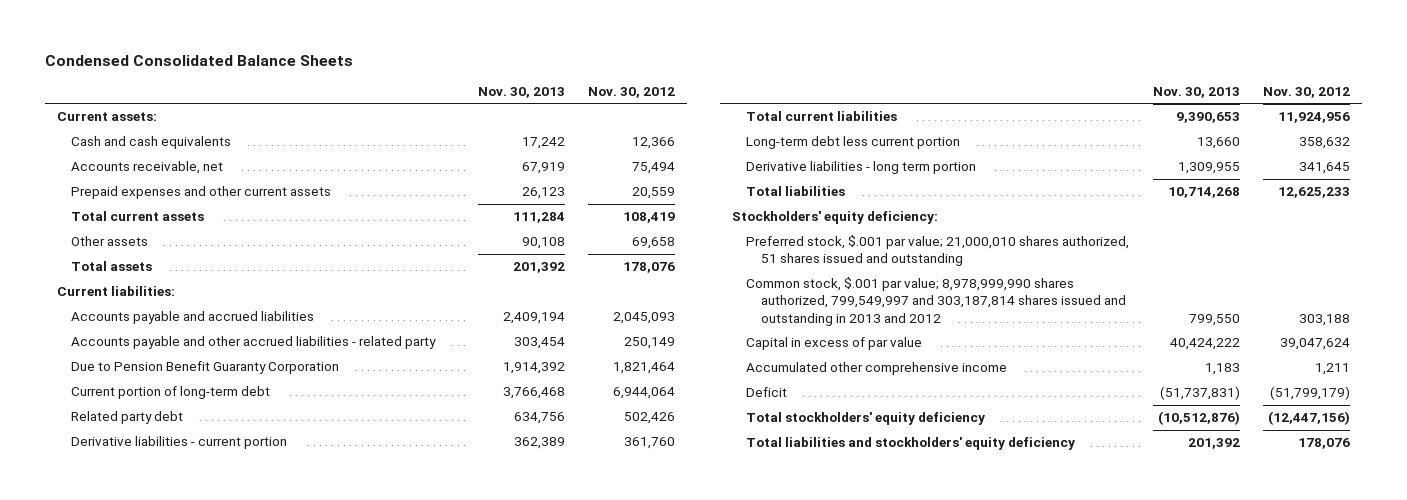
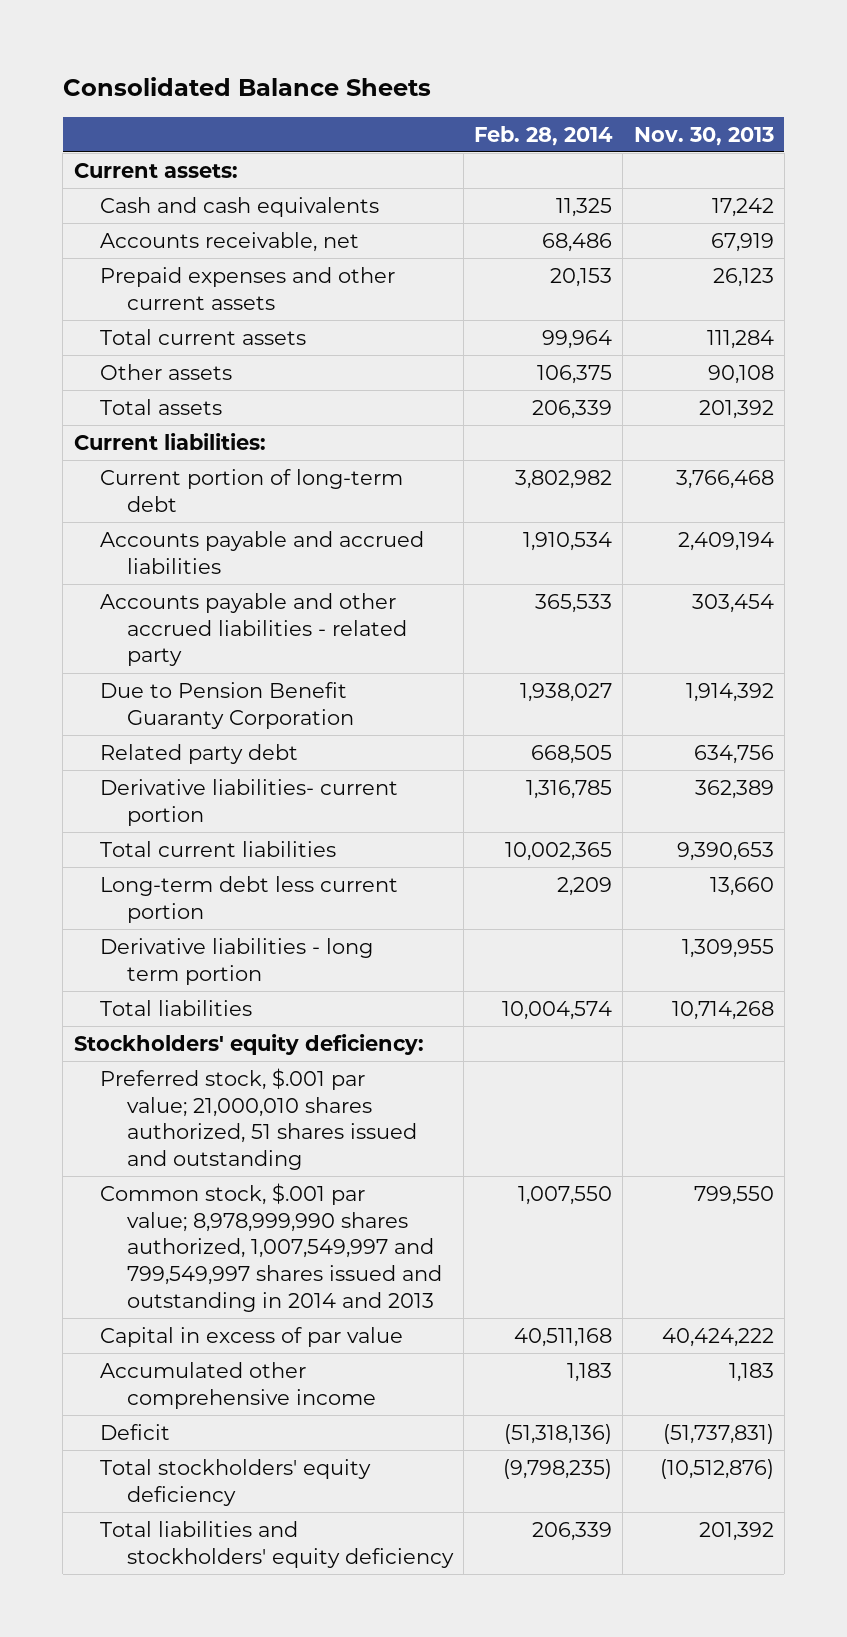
[44,54,353,66] Condensed Consolidated Balance Sheets -> [62,76,431,96] Consolidated Balance Sheets
[588,86,676,98] Nov. 30, 2012 -> none
none -> [474,125,614,146] Feb. 28, 2014
[71,386,271,400] Current portion of long-term debt -> [100,468,404,512] Current portion of long-term debt
[71,436,288,450] Derivative liabilities - current portion -> [100,778,399,826] Derivative liabilities- current portion
[746,277,1126,326] Common stock, $.001 par value; 8,978,999,990 shares authorized, 799,549,997 and 303,187,814 shares issued and outstanding in 2013 and 2012 -> [100,1182,443,1312] Common stock, $.001 par value; 8,978,999,990 shares authorized, 1,007,549,997 and 799,549,997 shares issued and outstanding in 2014 and 2013

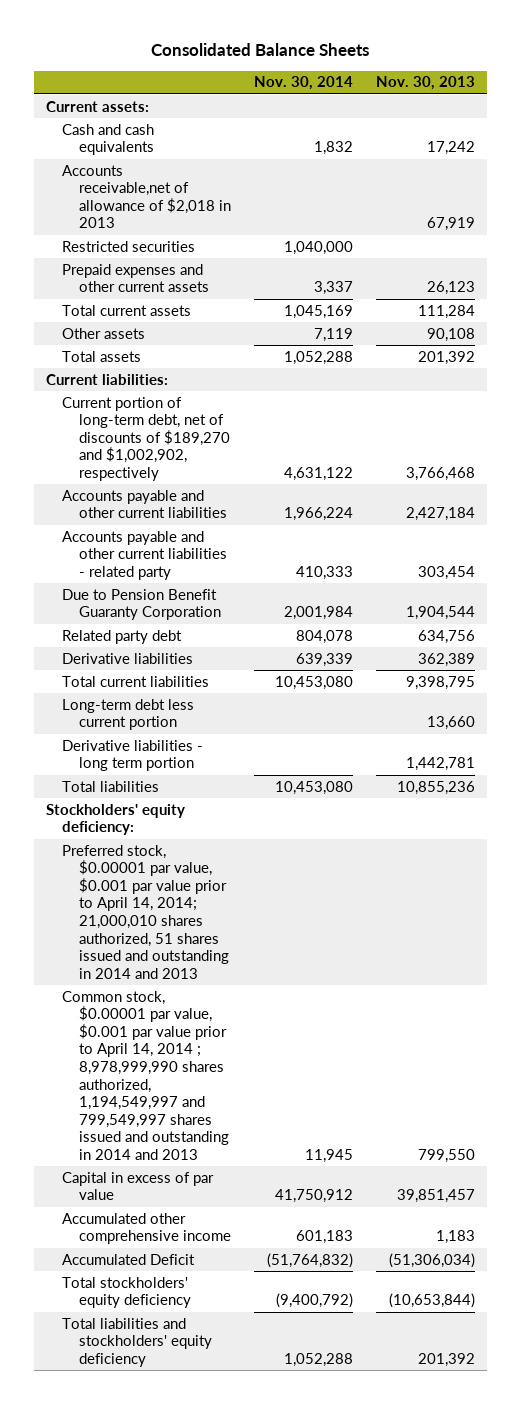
[474,125,614,146] Feb. 28, 2014 -> none
none -> [254,76,354,91] Nov. 30, 2014
[100,231,360,252] Accounts receivable, net -> [62,164,231,229] Accounts receivable,net of allowance of $2,018 in 2013
none -> [62,240,196,252] Restricted securities
[100,468,404,512] Current portion of long-term debt -> [62,396,230,481] Current portion of long-term debt, net of discounts of $189,270 and $1,002,902, respectively
[100,530,425,574] Accounts payable and accrued liabilities -> [62,489,227,519] Accounts payable and other current liabilities
[677,531,774,551] 2,409,194 -> [406,507,476,522] 2,427,184
[100,592,408,667] Accounts payable and other accrued liabilities - related party -> [62,530,227,580] Accounts payable and other current liabilities - related party
[685,682,774,702] 1,914,392 -> [406,606,476,621] 1,904,544
[100,778,399,826] Derivative liabilities- current portion -> [62,652,194,664] Derivative liabilities
[676,841,774,861] 9,390,653 -> [406,675,476,690] 9,398,795
[681,938,774,958] 1,309,955 -> [406,757,476,772] 1,442,781
[671,1000,774,1020] 10,714,268 -> [397,780,476,795] 10,855,236
[100,1067,418,1171] Preferred stock, $.001 par value; 21,000,010 shares authorized, 51 shares issued and outstanding -> [62,844,229,979] Preferred stock, $0.00001 par value, $0.001 par value prior to April 14, 2014; 21,000,010 shares authorized, 51 shares issued and outstanding in 2014 and 2013
[100,1182,443,1312] Common stock, $.001 par value; 8,978,999,990 shares authorized, 1,007,549,997 and 799,549,997 shares issued and outstanding in 2014 and 2013 -> [62,990,229,1160] Common stock, $0.00001 par value, $0.001 par value prior to April 14, 2014 ; 8,978,999,990 shares authorized, 1,194,549,997 and 799,549,997 shares issued and outstanding in 2014 and 2013
[661,1327,774,1347] 40,424,222 -> [397,1189,476,1204] 39,851,457
[100,1423,171,1440] Deficit -> [62,1253,196,1265] Accumulated Deficit
[662,1423,774,1444] (51,737,831) -> [389,1252,476,1268] (51,306,034)
[659,1458,774,1479] (10,512,876) -> [389,1293,476,1309] (10,653,844)

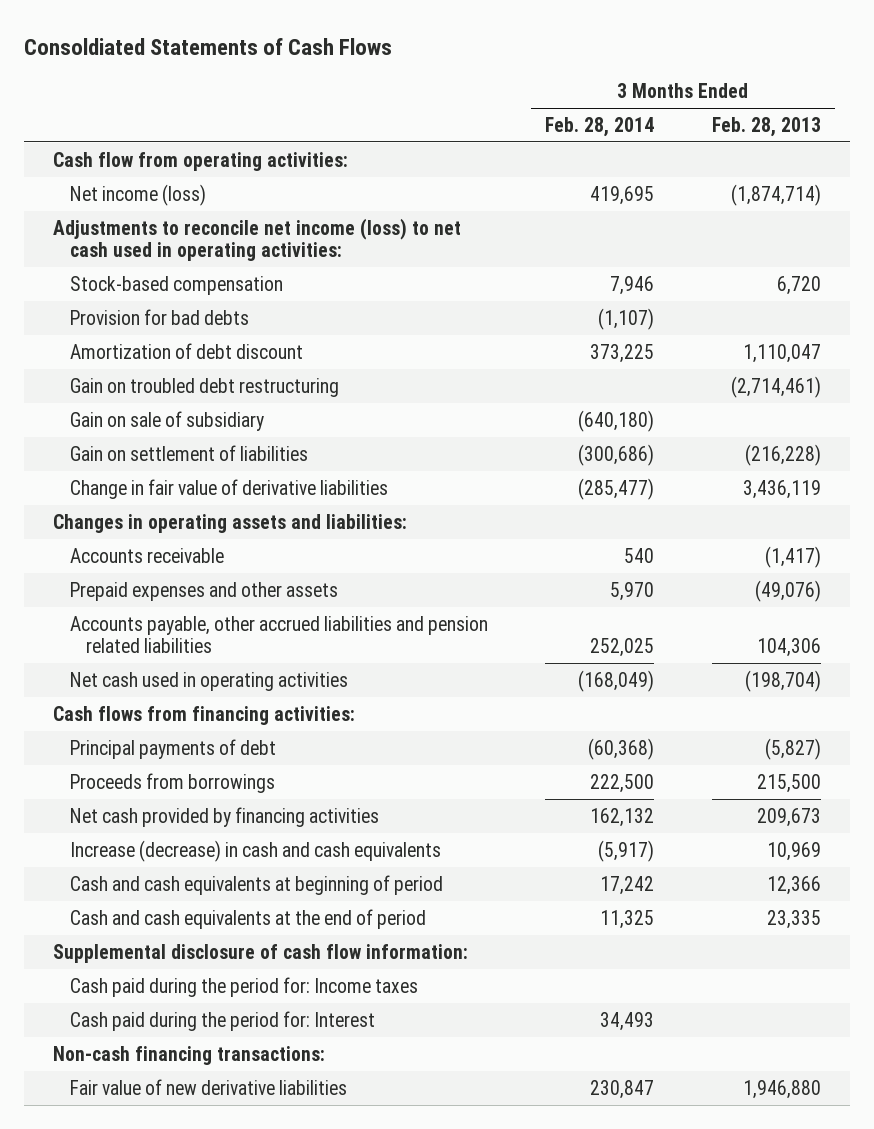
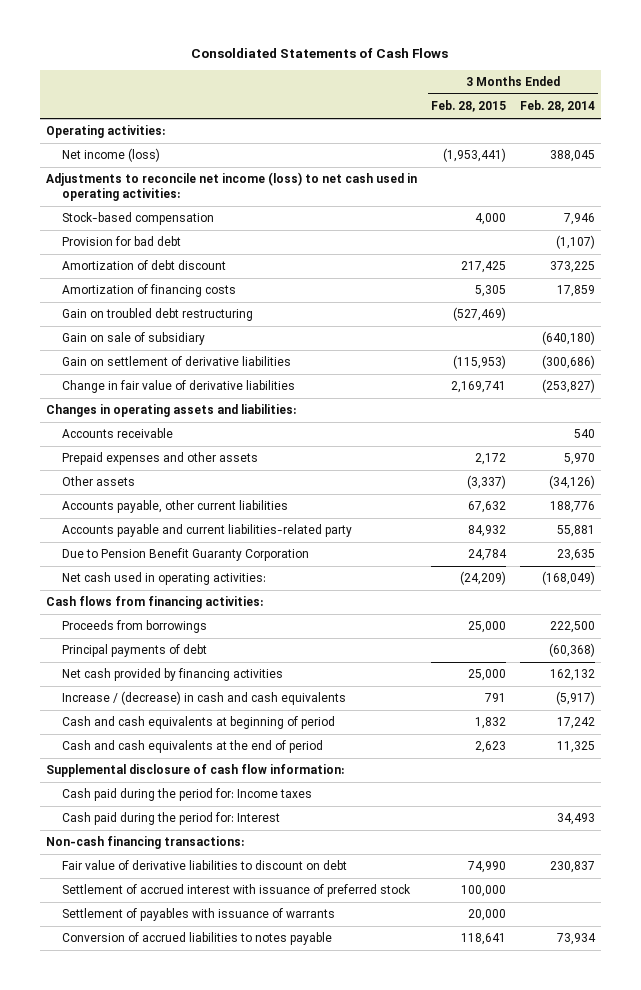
[711,116,821,137] Feb. 28, 2013 -> none
none -> [430,100,506,113] Feb. 28, 2015
[52,151,348,171] Cash flow from operating activities: -> [46,125,166,139] Operating activities:
[590,185,655,205] 419,695 -> [549,150,595,163] 388,045
[69,308,249,325] Provision for bad debts -> [62,236,182,247] Provision for bad debt
none -> [62,284,237,298] Amortization of financing costs
[69,444,308,461] Gain on settlement of liabilities -> [62,356,292,367] Gain on settlement of derivative liabilities
[578,477,655,500] (285,477) -> [541,379,595,394] (253,827)
none -> [62,476,136,487] Other assets
[69,615,488,654] Accounts payable, other accrued liabilities and pension related liabilities -> [62,500,289,514] Accounts payable, other current liabilities
[590,638,655,658] 252,025 -> [549,501,595,514] 188,776
none -> [62,524,353,538] Accounts payable and current liabilities-related party
none -> [62,548,310,562] Due to Pension Benefit Guaranty Corporation
[69,671,348,691] Net cash used in operating activities -> [62,572,267,586] Net cash used in operating activities:
[69,738,276,759] Principal payments of debt -> [62,644,208,658] Principal payments of debt
[69,839,441,862] Increase (decrease) in cash and cash equivalents -> [62,691,347,706] Increase / (decrease) in cash and cash equivalents
[69,1078,347,1095] Fair value of new derivative liabilities -> [62,860,348,871] Fair value of derivative liabilities to discount on debt
[590,1079,655,1099] 230,847 -> [549,861,595,874] 230,837
none -> [62,884,412,898] Settlement of accrued interest with issuance of preferred stock
none -> [62,908,336,922] Settlement of payables with issuance of warrants
none -> [62,932,333,946] Conversion of accrued liabilities to notes payable

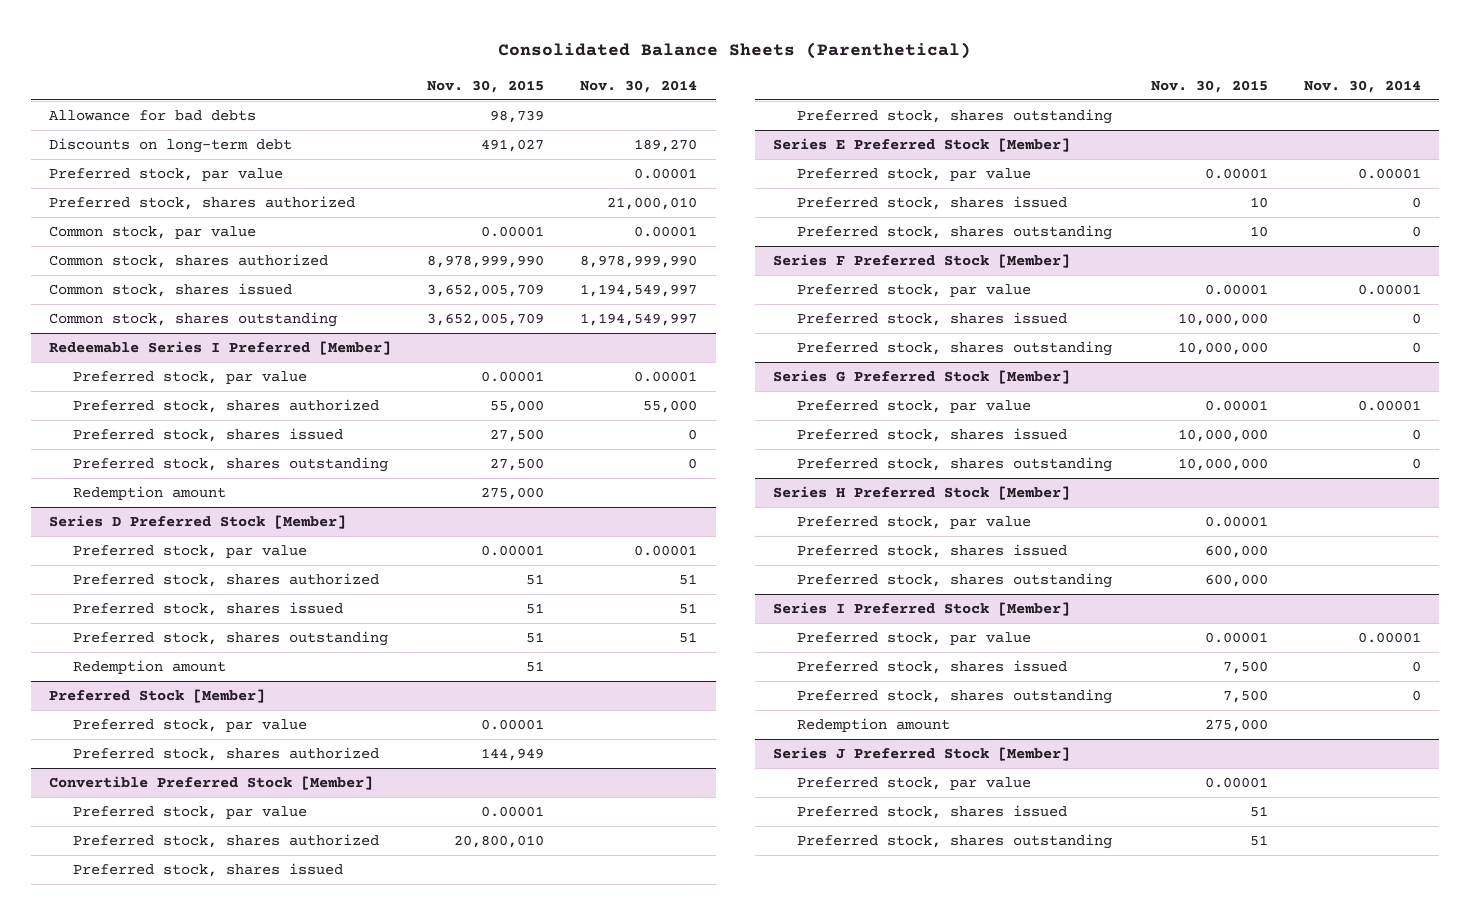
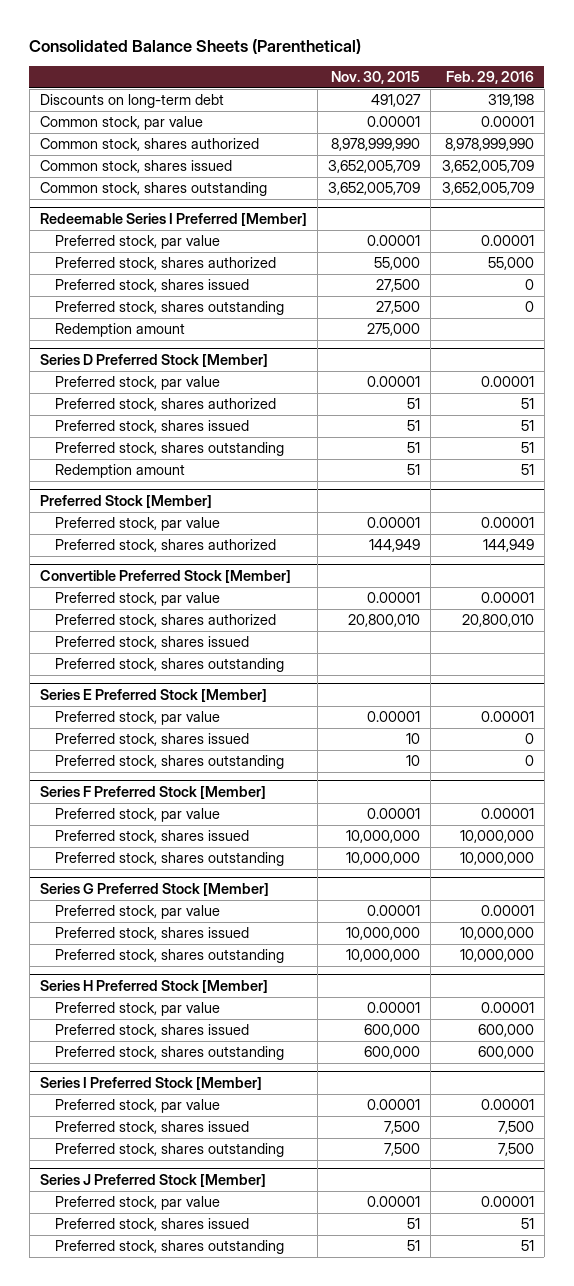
[580,79,698,93] Nov. 30, 2014 -> none
none -> [445,71,534,85] Feb. 29, 2016
[48,110,256,122] Allowance for bad debts -> none
[48,168,283,182] Preferred stock, par value -> none
[48,196,355,211] Preferred stock, shares authorized -> none
[796,718,950,733] Redemption amount -> none

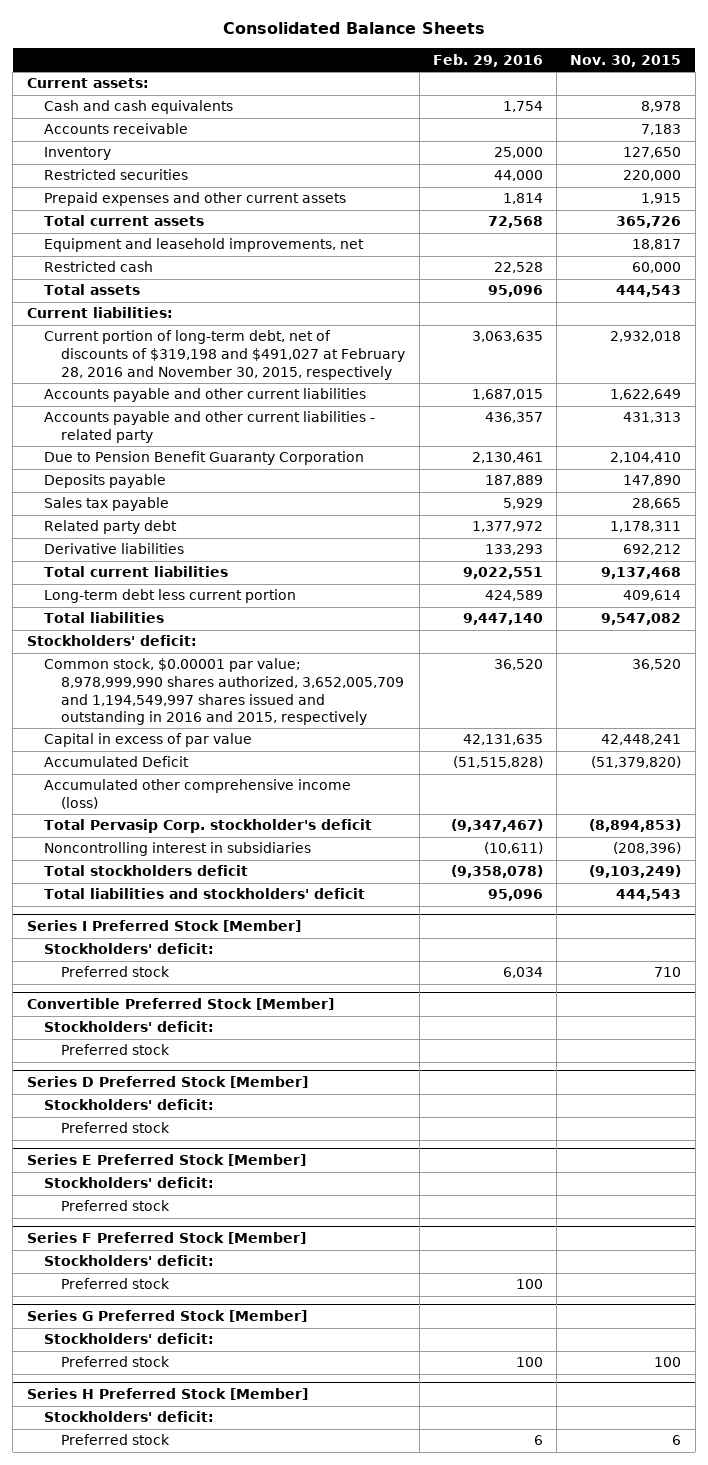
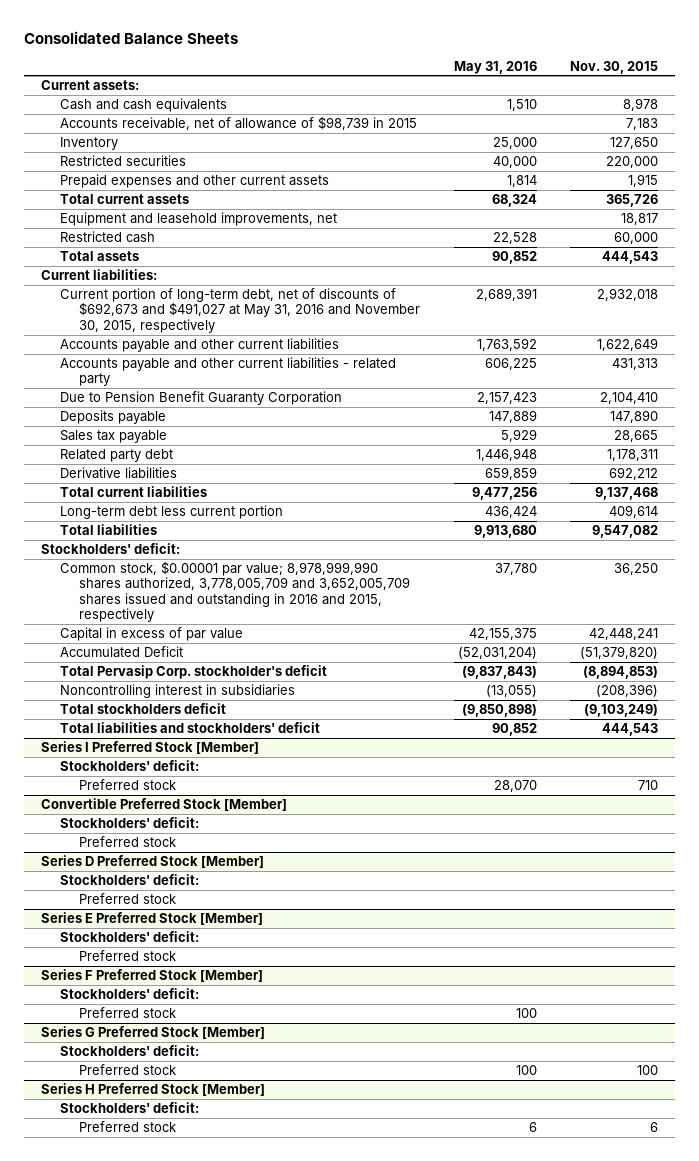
[432,53,543,67] Feb. 29, 2016 -> none
none -> [453,60,537,74] May 31, 2016
[44,123,189,135] Accounts receivable -> [59,116,417,131] Accounts receivable, net of allowance of $98,739 in 2015
[44,330,406,380] Current portion of long-term debt, net of discounts of $319,198 and $491,027 at February 28, 2016 and November 30, 2015, respectively -> [59,288,420,333] Current portion of long-term debt, net of discounts of $692,673 and $491,027 at May 31, 2016 and November 30, 2015, respectively
[44,658,405,726] Common stock, $0.00001 par value; 8,978,999,990 shares authorized, 3,652,005,709 and 1,194,549,997 shares issued and outstanding in 2016 and 2015, respectively -> [59,561,410,623] Common stock, $0.00001 par value; 8,978,999,990 shares authorized, 3,778,005,709 and 3,652,005,709 shares issued and outstanding in 2016 and 2015, respectively
[632,659,682,671] 36,520 -> [614,563,659,576] 36,250
[44,779,352,809] Accumulated other comprehensive income (loss) -> none

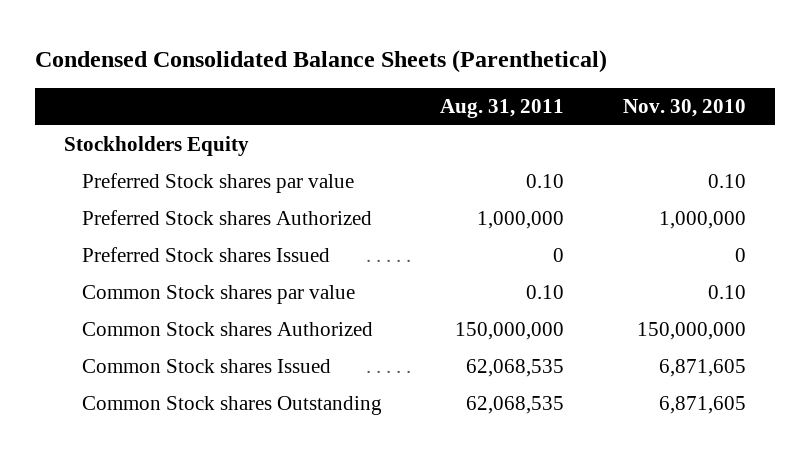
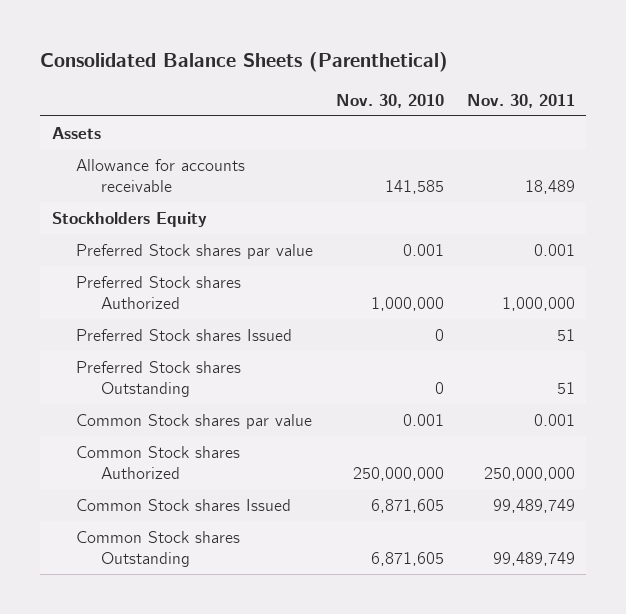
[34,49,607,73] Condensed Consolidated Balance Sheets (Parenthetical) -> [40,51,449,72] Consolidated Balance Sheets (Parenthetical)
[440,98,565,118] Aug. 31, 2011 -> none
none -> [466,93,575,108] Nov. 30, 2011
none -> [51,126,101,139] Assets
none -> [76,158,246,192] Allowance for accounts receivable
[707,174,746,189] 0.10 -> [403,243,445,256] 0.001
none -> [76,360,242,397] Preferred Stock shares Outstanding
[707,285,746,300] 0.10 -> [403,413,445,426] 0.001
[636,322,746,341] 150,000,000 -> [353,466,445,481] 250,000,000

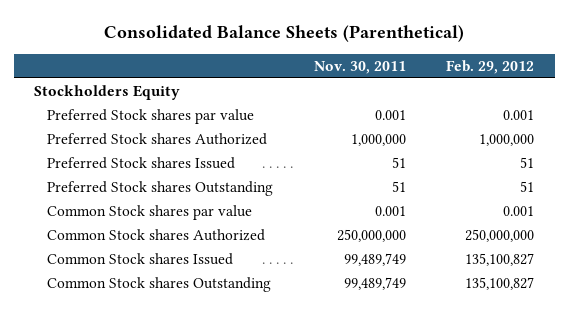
[336,93,445,108] Nov. 30, 2010 -> none
none -> [446,59,535,74] Feb. 29, 2012
[51,126,101,139] Assets -> none
[76,158,246,192] Allowance for accounts receivable -> none

